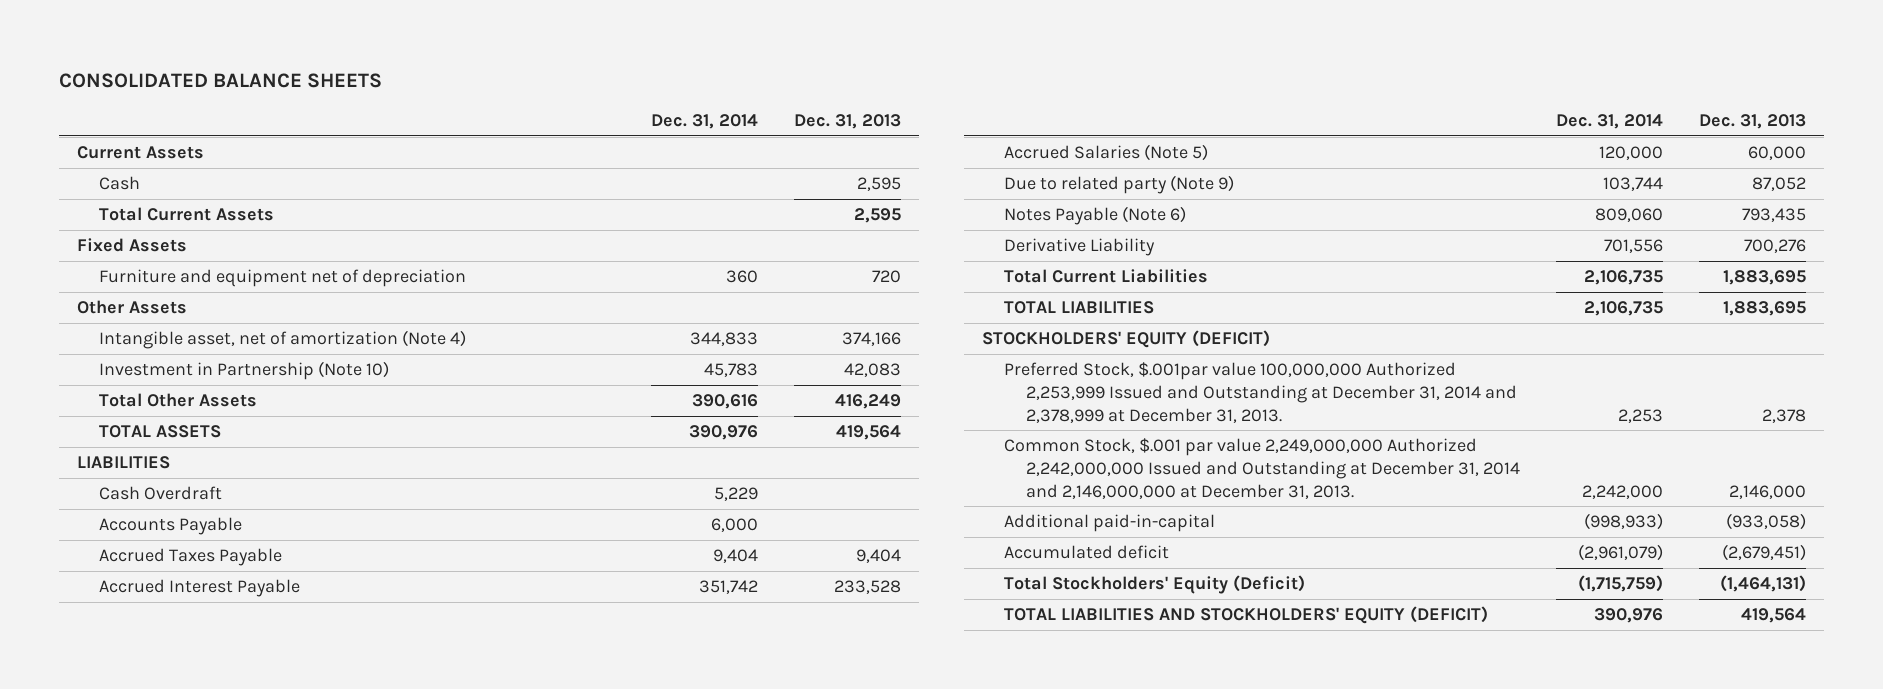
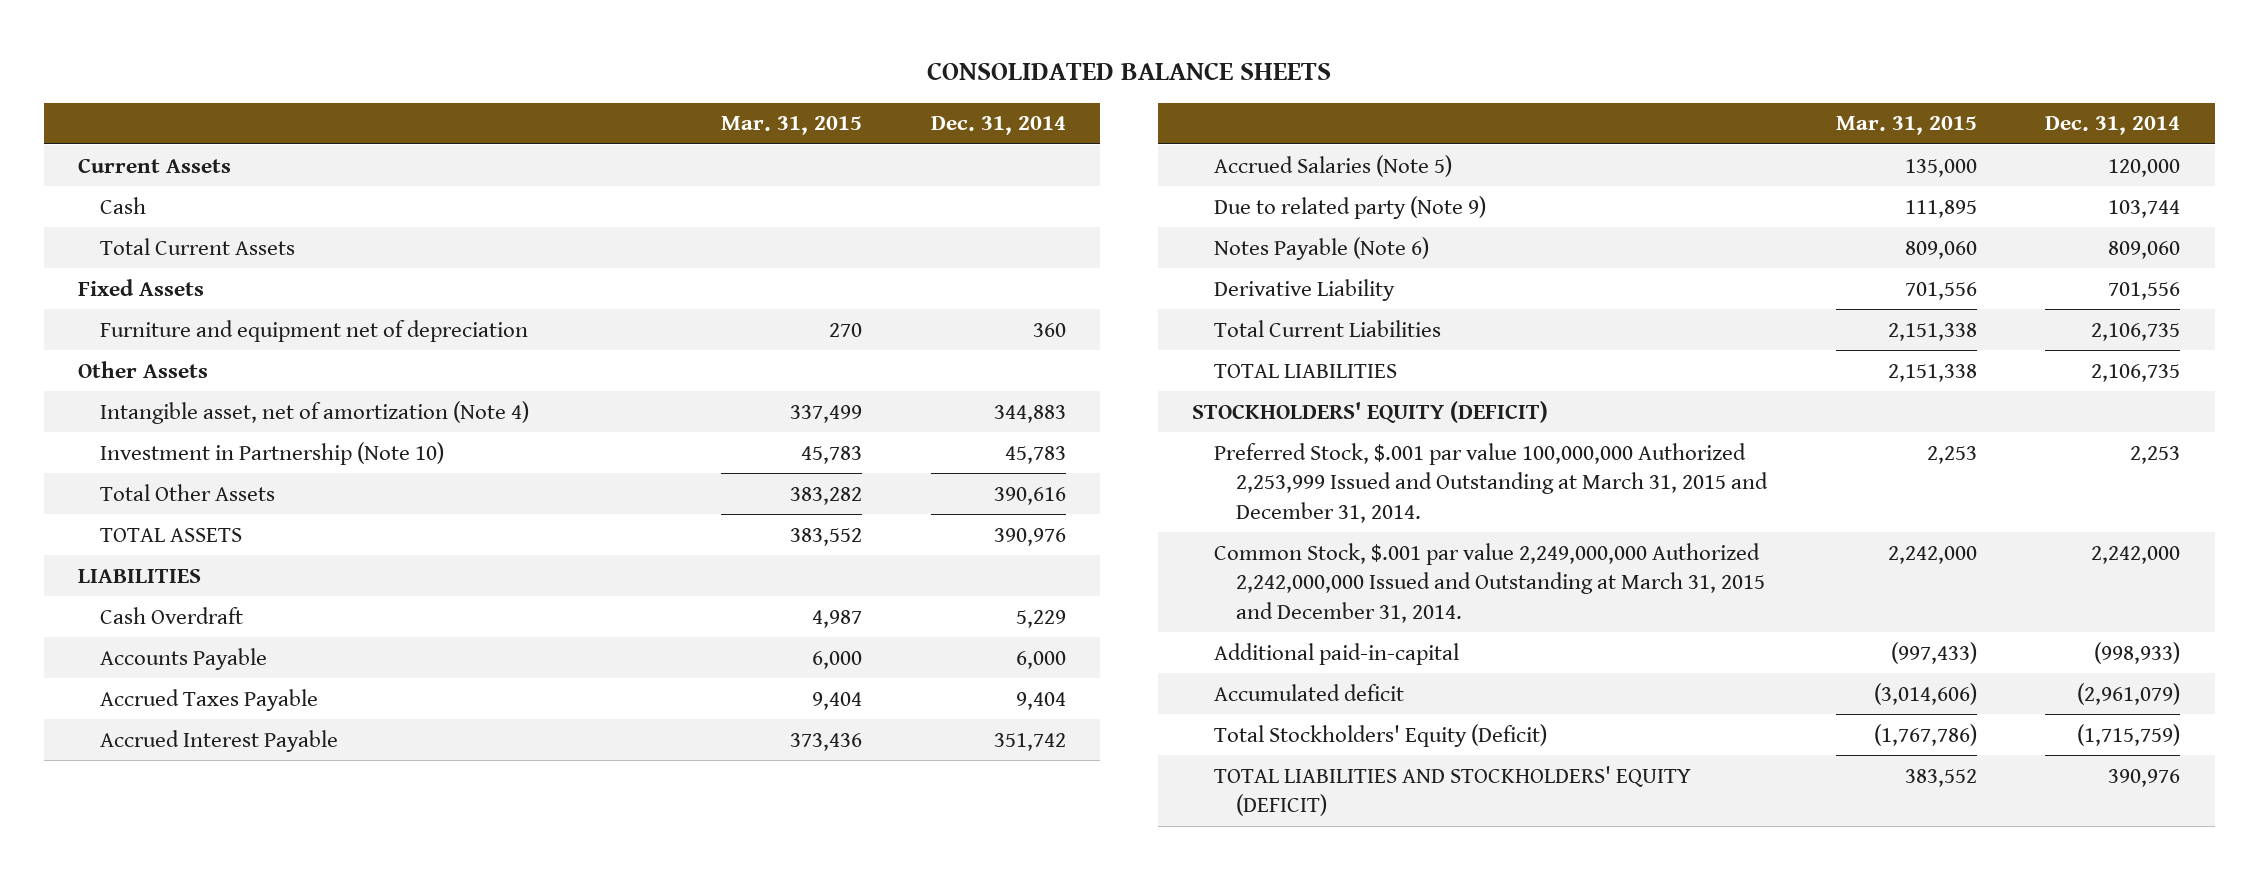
[794,114,902,130] Dec. 31, 2013 -> none
none -> [721,116,863,136] Mar. 31, 2015
[689,332,758,347] 344,833 -> [993,404,1066,423] 344,883
[1004,362,1518,423] Preferred Stock, $.001par value 100,000,000 Authorized 2,253,999 Issued and Outstanding at December 31, 2014 and 2,378,999 at December 31, 2013. -> [1214,442,1769,523] Preferred Stock, $.001 par value 100,000,000 Authorized 2,253,999 Issued and Outstanding at March 31, 2015 and December 31, 2014.
[1004,438,1521,499] Common Stock, $.001 par value 2,249,000,000 Authorized 2,242,000,000 Issued and Outstanding at December 31, 2014 and 2,146,000,000 at December 31, 2013. -> [1214,542,1766,623] Common Stock, $.001 par value 2,249,000,000 Authorized 2,242,000,000 Issued and Outstanding at March 31, 2015 and December 31, 2014.

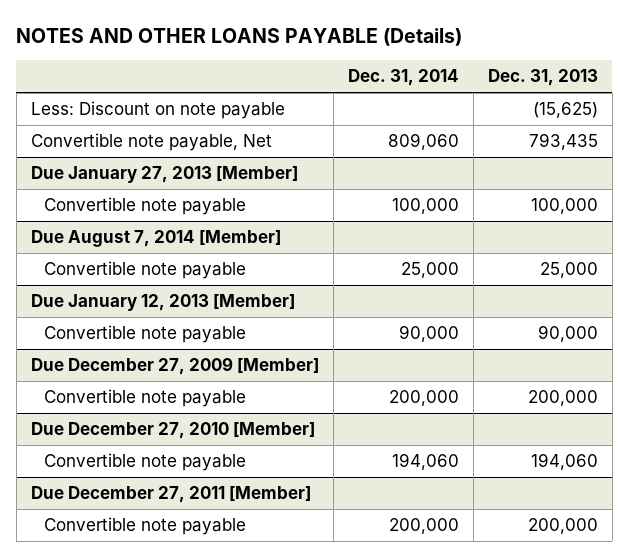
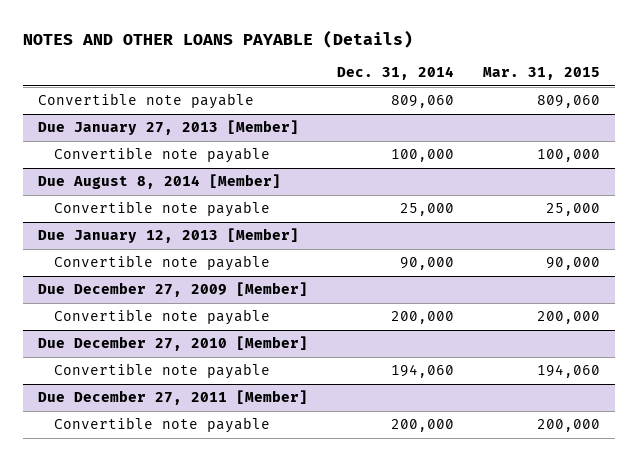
[487,69,598,87] Dec. 31, 2013 -> none
none -> [483,67,601,81] Mar. 31, 2015
[30,101,285,120] Less: Discount on note payable -> none
[30,133,272,152] Convertible note payable, Net -> [37,93,254,110] Convertible note payable
[30,230,281,248] Due August 7, 2014 [Member] -> [37,174,281,190] Due August 8, 2014 [Member]

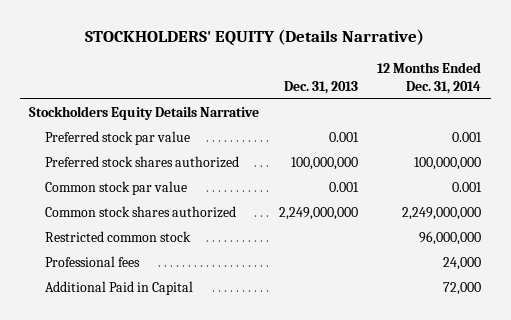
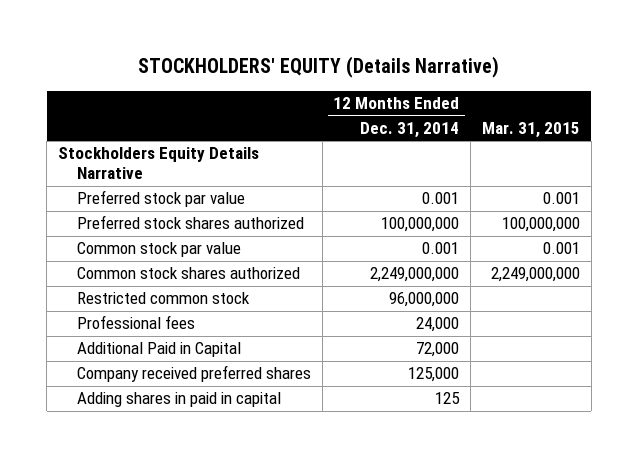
[283,80,358,94] Dec. 31, 2013 -> none
none -> [482,121,581,138] Mar. 31, 2015
none -> [76,365,311,383] Company received preferred shares
none -> [76,392,281,408] Adding shares in paid in capital

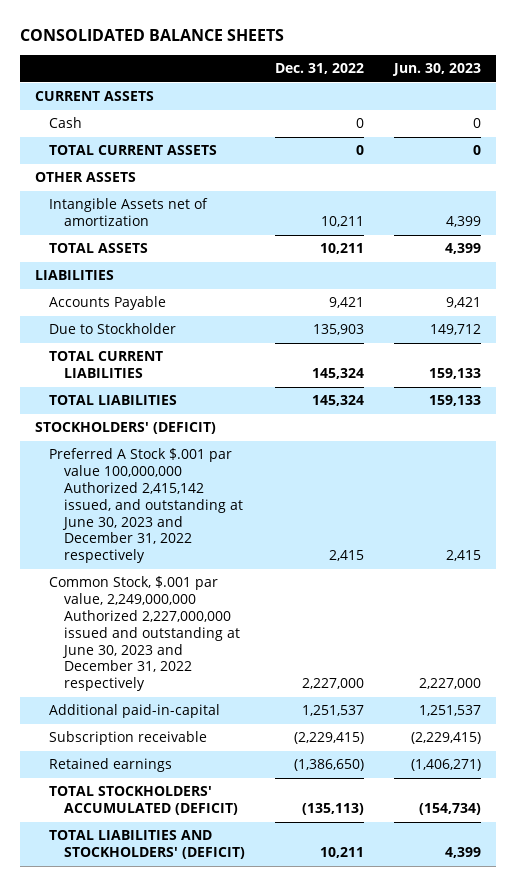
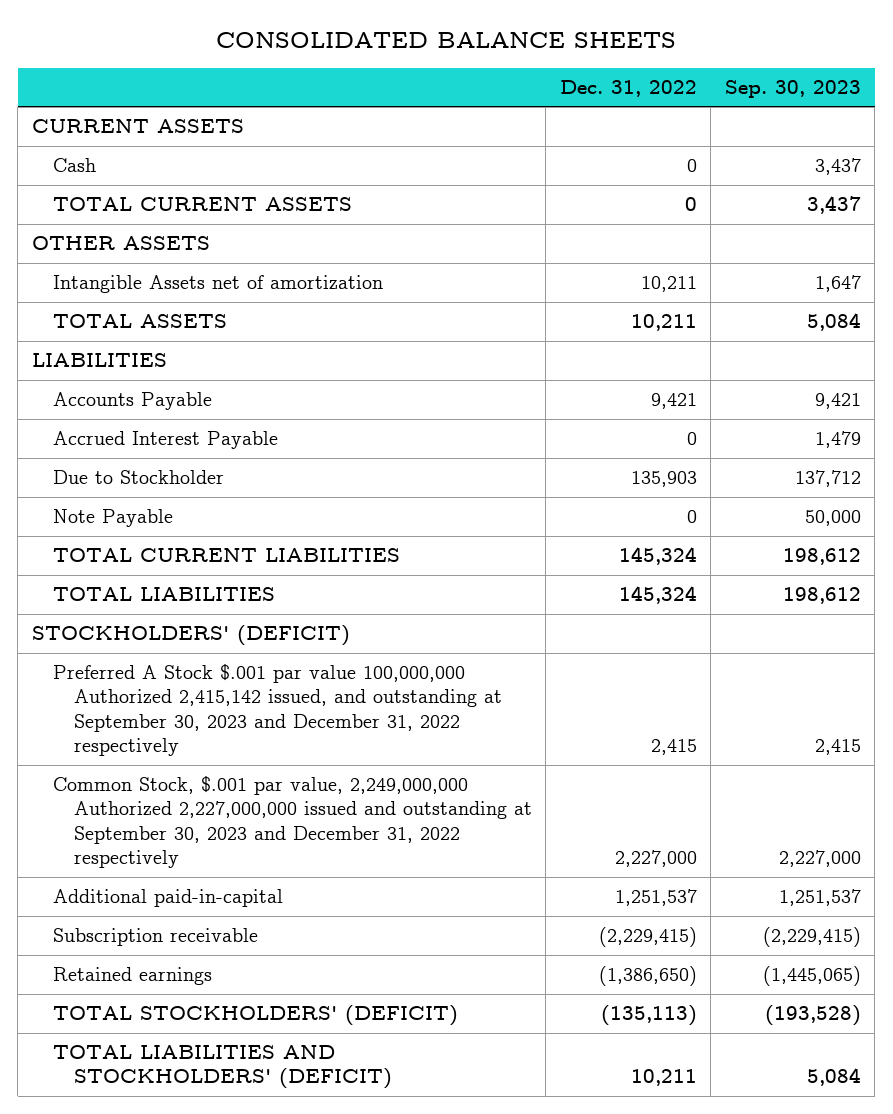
[391,63,481,77] Jun. 30, 2023 -> none
none -> [724,79,861,98] Sep. 30, 2023
none -> [52,430,278,449] Accrued Interest Payable
none -> [52,508,173,527] Note Payable
[49,448,243,564] Preferred A Stock $.001 par value 100,000,000 Authorized 2,415,142 issued, and outstanding at June 30, 2023 and December 31, 2022 respectively -> [52,663,503,757] Preferred A Stock $.001 par value 100,000,000 Authorized 2,415,142 issued, and outstanding at September 30, 2023 and December 31, 2022 respectively
[49,576,240,692] Common Stock, $.001 par value, 2,249,000,000 Authorized 2,227,000,000 issued and outstanding at June 30, 2023 and December 31, 2022 respectively -> [52,775,533,869] Common Stock, $.001 par value, 2,249,000,000 Authorized 2,227,000,000 issued and outstanding at September 30, 2023 and December 31, 2022 respectively
[49,786,238,816] TOTAL STOCKHOLDERS' ACCUMULATED (DEFICIT) -> [52,1004,458,1026] TOTAL STOCKHOLDERS' (DEFICIT)

